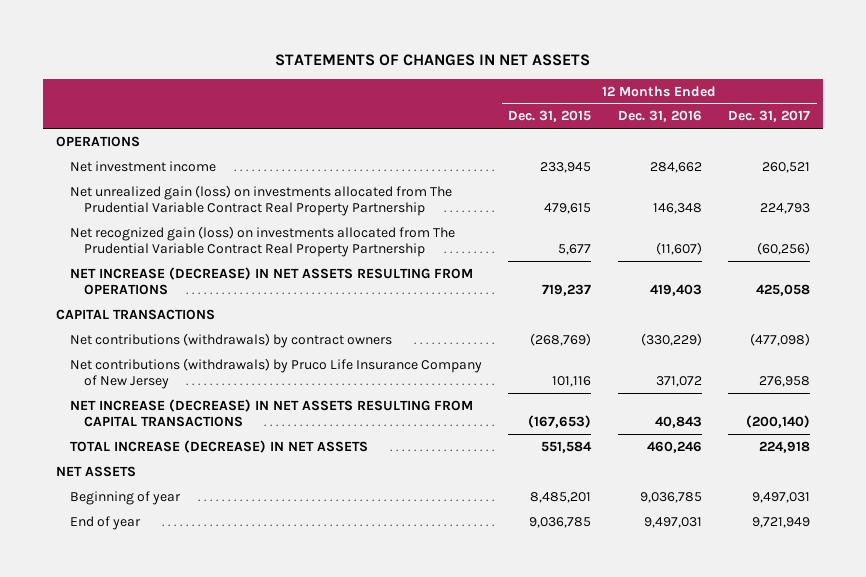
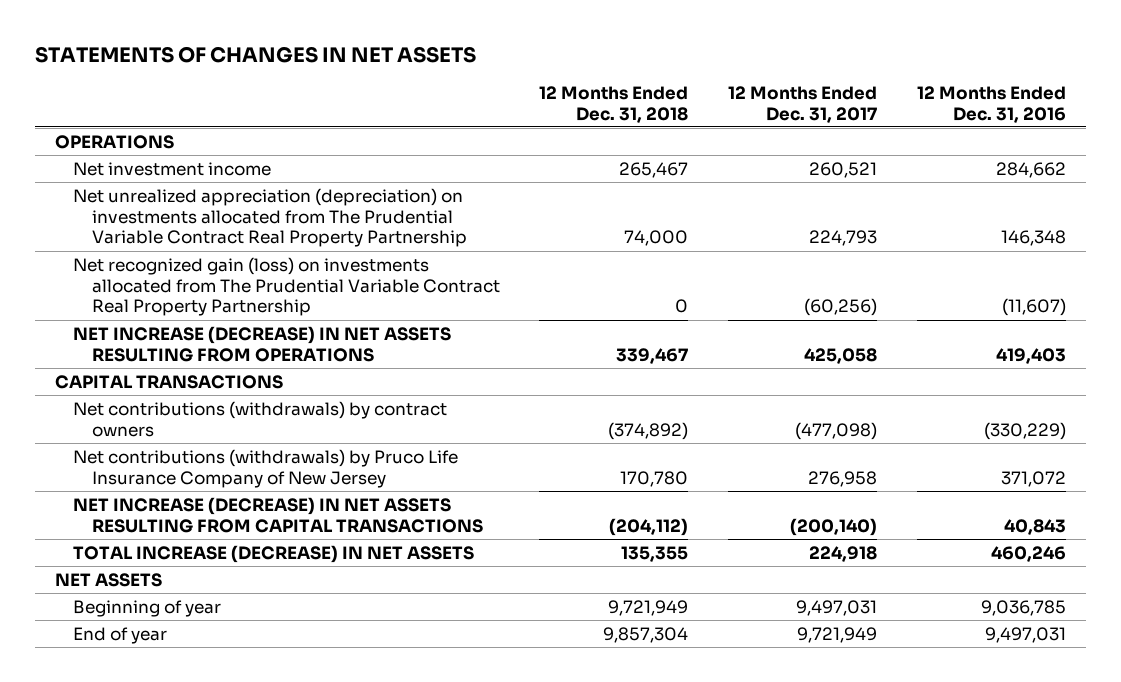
[508,110,592,123] Dec. 31, 2015 -> none
none -> [539,85,689,123] 12 Months Ended Dec. 31, 2018
[69,184,452,217] Net unrealized gain (loss) on investments allocated from The Prudential Variable Contract Real Property Partnership -> [73,187,467,248] Net unrealized appreciation (depreciation) on investments allocated from The Prudential Variable Contract Real Property Partnership

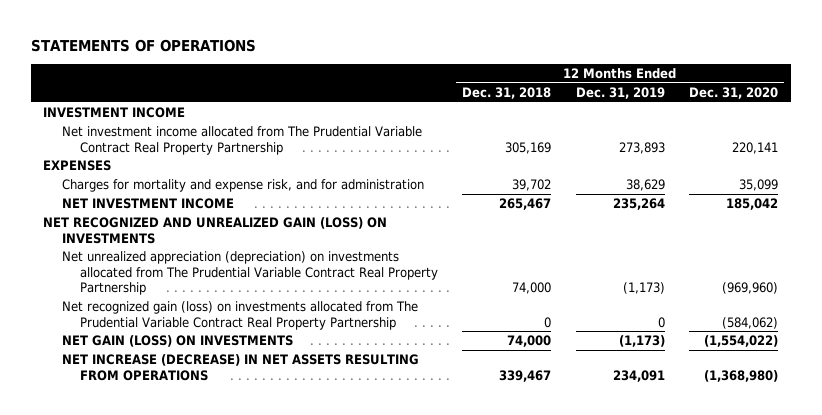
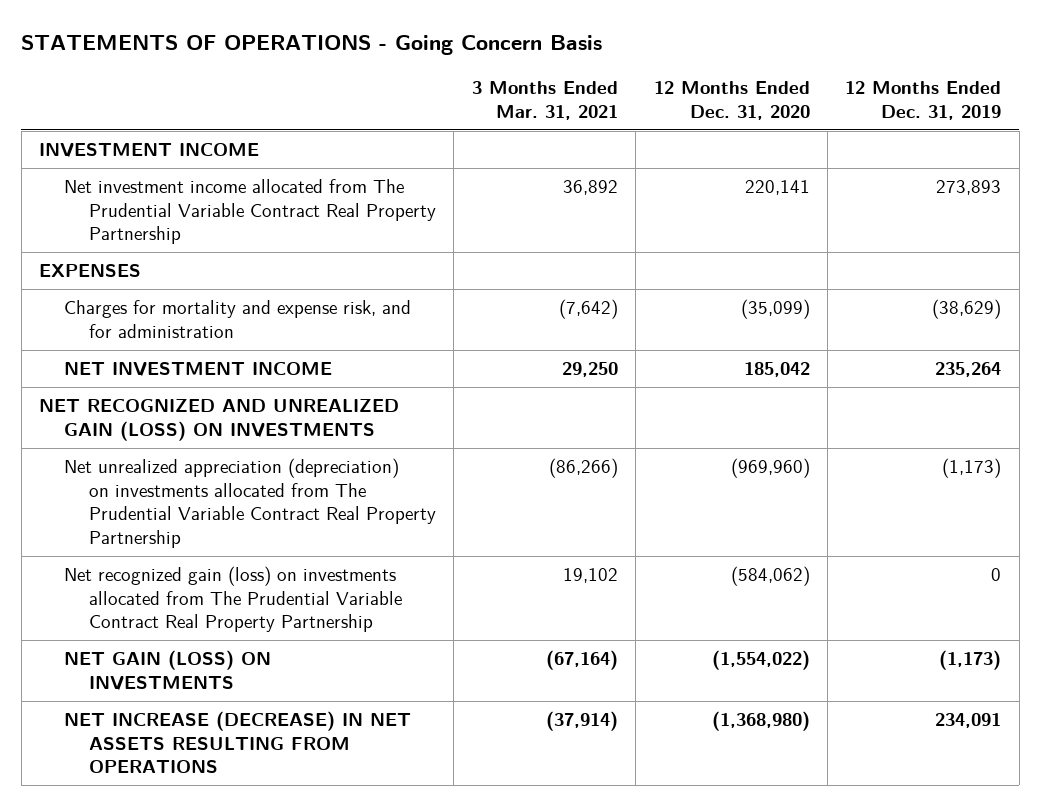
[31,39,257,53] STATEMENTS OF OPERATIONS -> [21,35,603,56] STATEMENTS OF OPERATIONS - Going Concern Basis
[462,86,552,99] Dec. 31, 2018 -> none
none -> [471,81,618,120] 3 Months Ended Mar. 31, 2021
[625,179,665,192] 38,629 -> [932,299,1002,320] (38,629)
[739,179,779,192] 35,099 -> [740,299,810,320] (35,099)

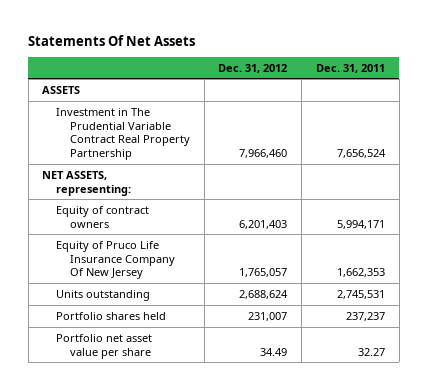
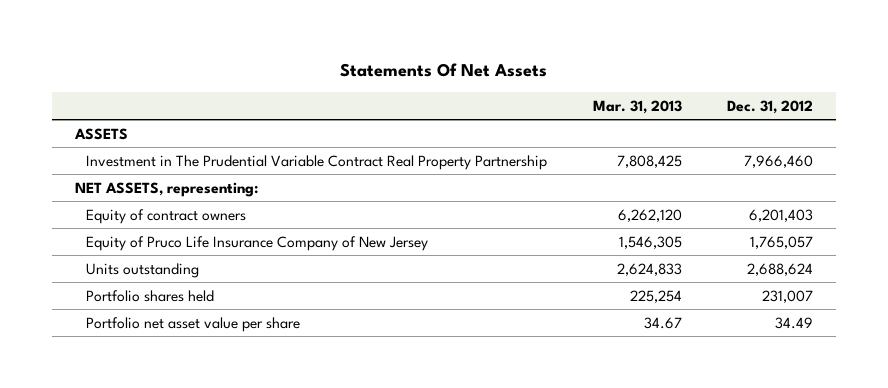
[315,63,385,73] Dec. 31, 2011 -> none
none -> [592,99,682,114] Mar. 31, 2013
[56,240,175,280] Equity of Pruco Life Insurance Company Of New Jersey -> [86,235,429,251] Equity of Pruco Life Insurance Company of New Jersey

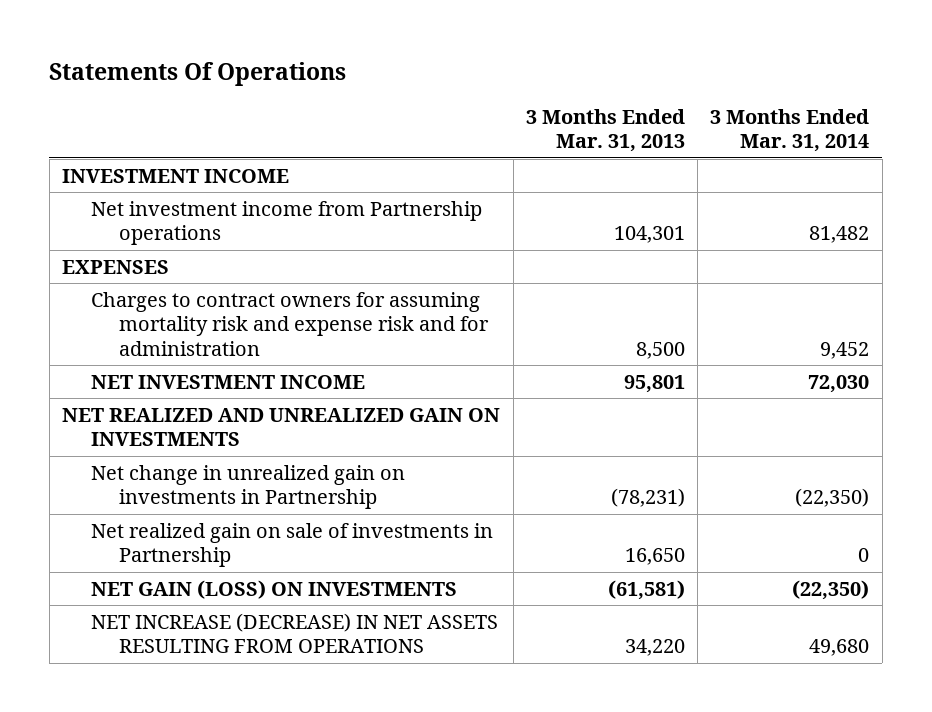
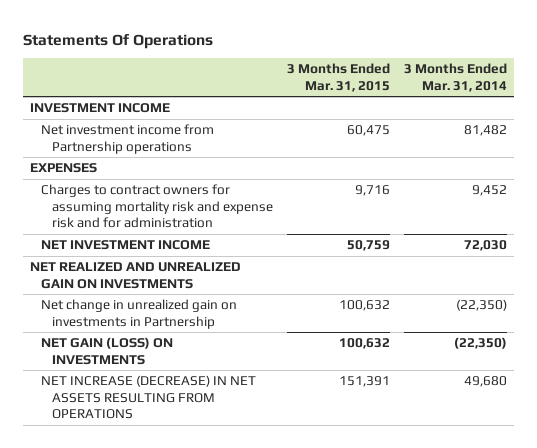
[525,108,685,153] 3 Months Ended Mar. 31, 2013 -> none
none -> [287,63,391,92] 3 Months Ended Mar. 31, 2015
[90,522,493,568] Net realized gain on sale of investments in Partnership -> none

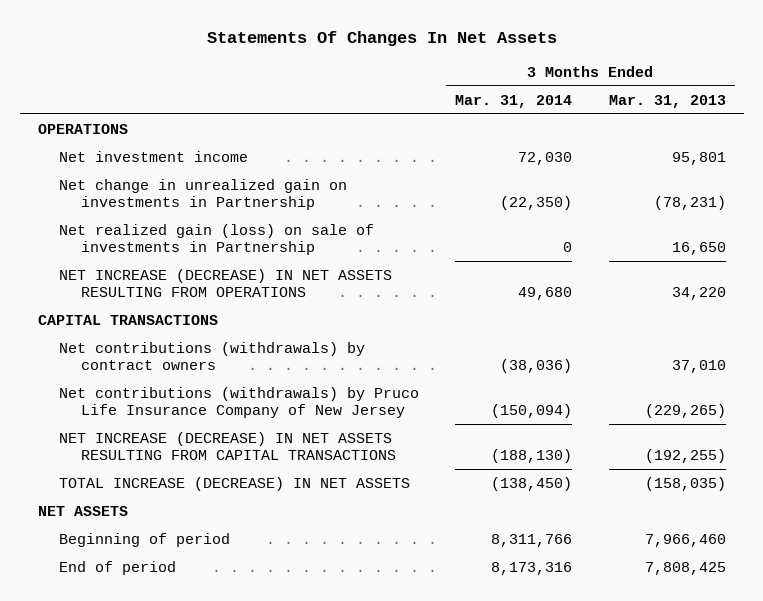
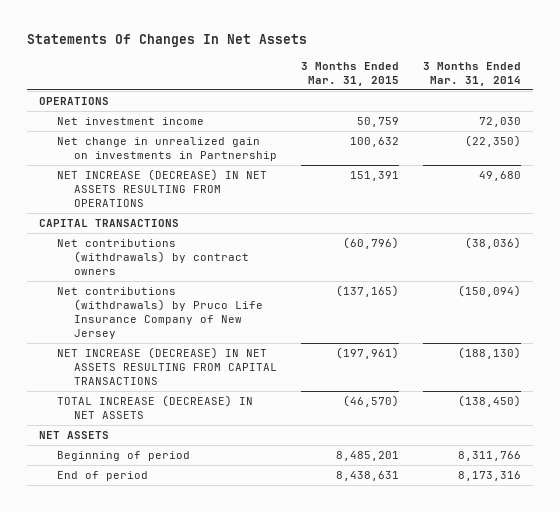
[608,94,726,108] Mar. 31, 2013 -> none
none -> [301,61,400,86] 3 Months Ended Mar. 31, 2015
[59,223,375,256] Net realized gain (loss) on sale of investments in Partnership -> none

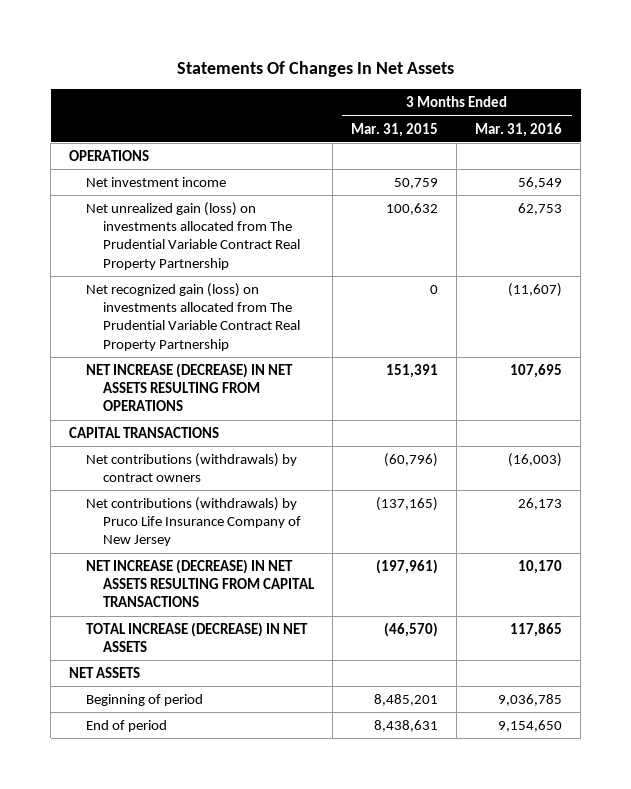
[423,61,522,86] 3 Months Ended Mar. 31, 2014 -> none
none -> [475,122,563,137] Mar. 31, 2016
[56,137,278,162] Net change in unrealized gain on investments in Partnership -> [86,202,300,270] Net unrealized gain (loss) on investments allocated from The Prudential Variable Contract Real Property Partnership
none -> [86,283,300,351] Net recognized gain (loss) on investments allocated from The Prudential Variable Contract Real Property Partnership

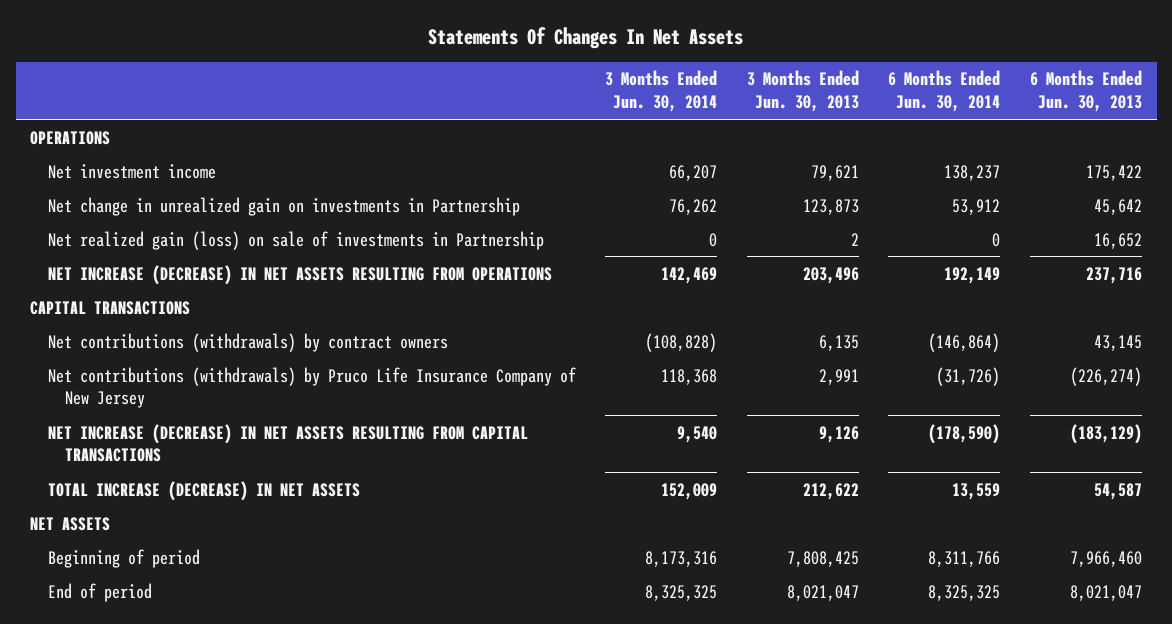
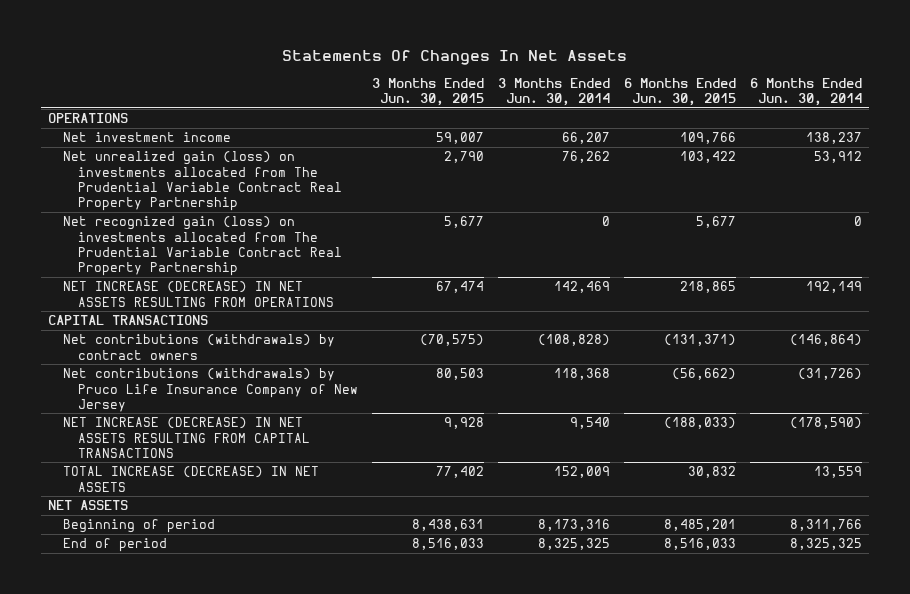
[746,70,859,113] 3 Months Ended Jun. 30, 2013 -> none
[1029,70,1142,113] 6 Months Ended Jun. 30, 2013 -> none
none -> [372,77,485,106] 3 Months Ended Jun. 30, 2015
none -> [623,77,736,106] 6 Months Ended Jun. 30, 2015
[47,196,520,216] Net change in unrealized gain on investments in Partnership -> [63,151,343,212] Net unrealized gain (loss) on investments allocated from The Prudential Variable Contract Real Property Partnership
[47,230,544,250] Net realized gain (loss) on sale of investments in Partnership -> [63,216,343,277] Net recognized gain (loss) on investments allocated from The Prudential Variable Contract Real Property Partnership

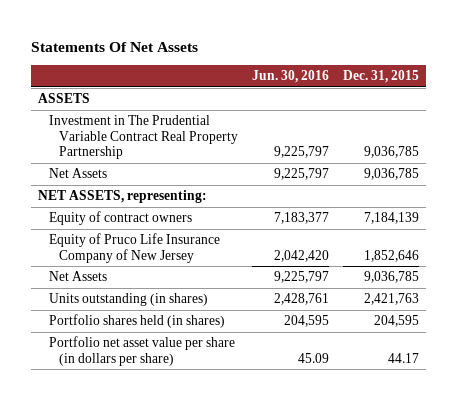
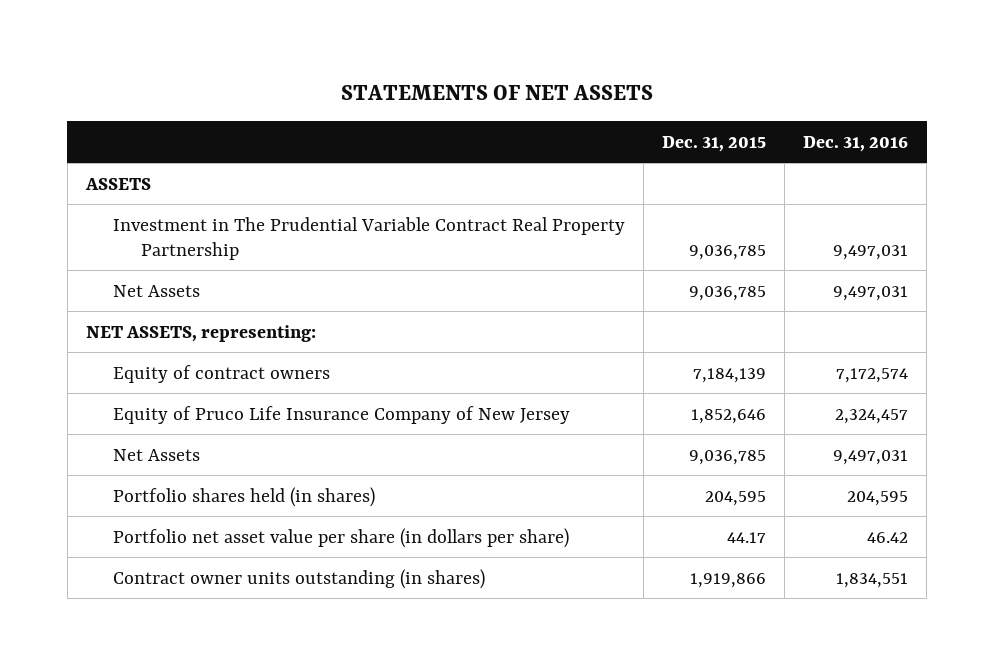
[30,41,198,52] Statements Of Net Assets -> [340,85,653,101] STATEMENTS OF NET ASSETS
[252,70,330,84] Jun. 30, 2016 -> none
none -> [803,135,909,152] Dec. 31, 2016
[48,293,208,307] Units outstanding (in shares) -> none
none -> [113,568,486,589] Contract owner units outstanding (in shares)

